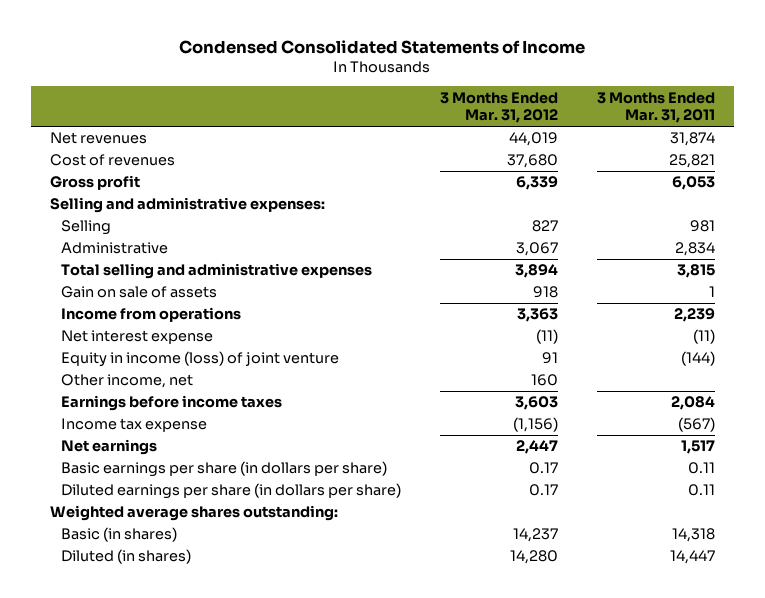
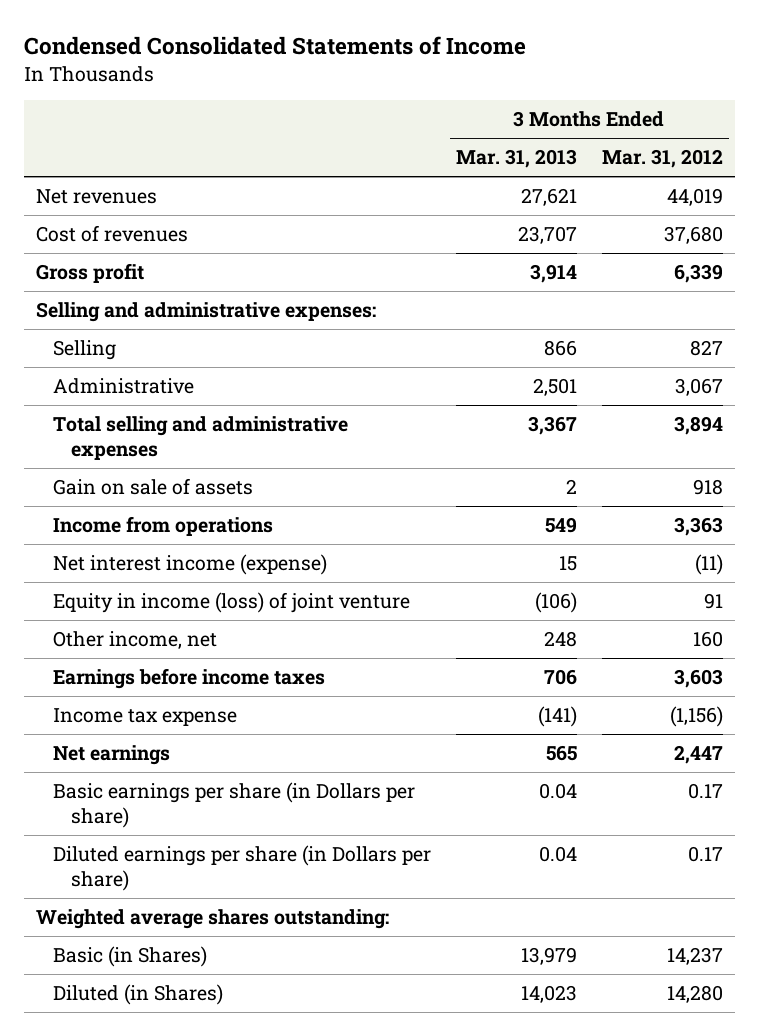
[596,91,715,123] 3 Months Ended Mar. 31, 2011 -> none
none -> [456,149,578,169] Mar. 31, 2013
[61,330,214,345] Net interest expense -> [53,554,328,576] Net interest income (expense)
[61,461,388,478] Basic earnings per share (in dollars per share) -> [53,782,416,829] Basic earnings per share (in Dollars per share)
[61,483,402,500] Diluted earnings per share (in dollars per share) -> [53,845,432,892] Diluted earnings per share (in Dollars per share)
[61,527,178,543] Basic (in shares) -> [53,946,208,968] Basic (in Shares)
[61,549,192,565] Diluted (in shares) -> [53,984,224,1006] Diluted (in Shares)

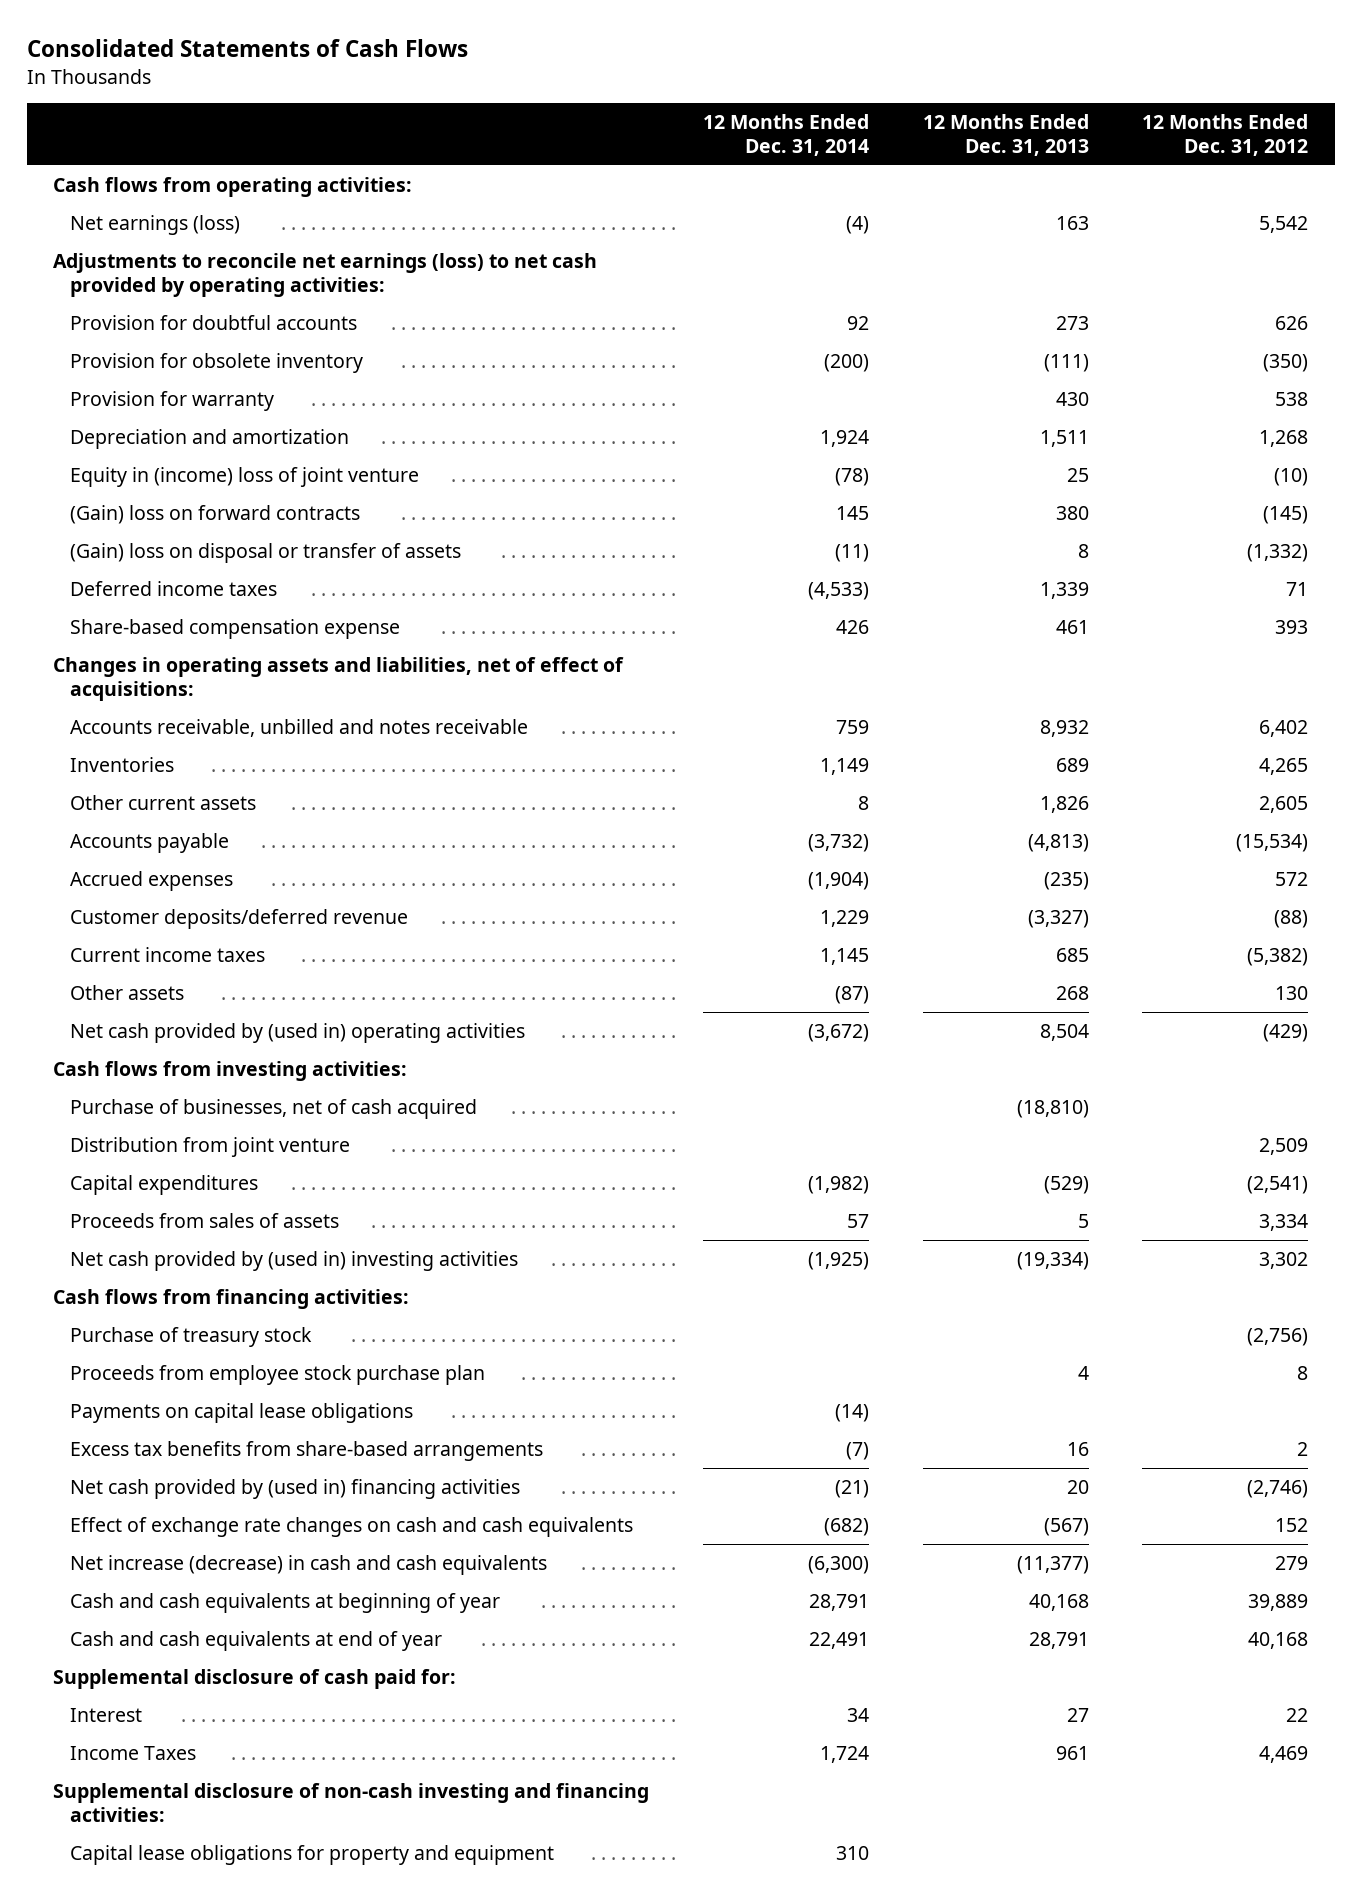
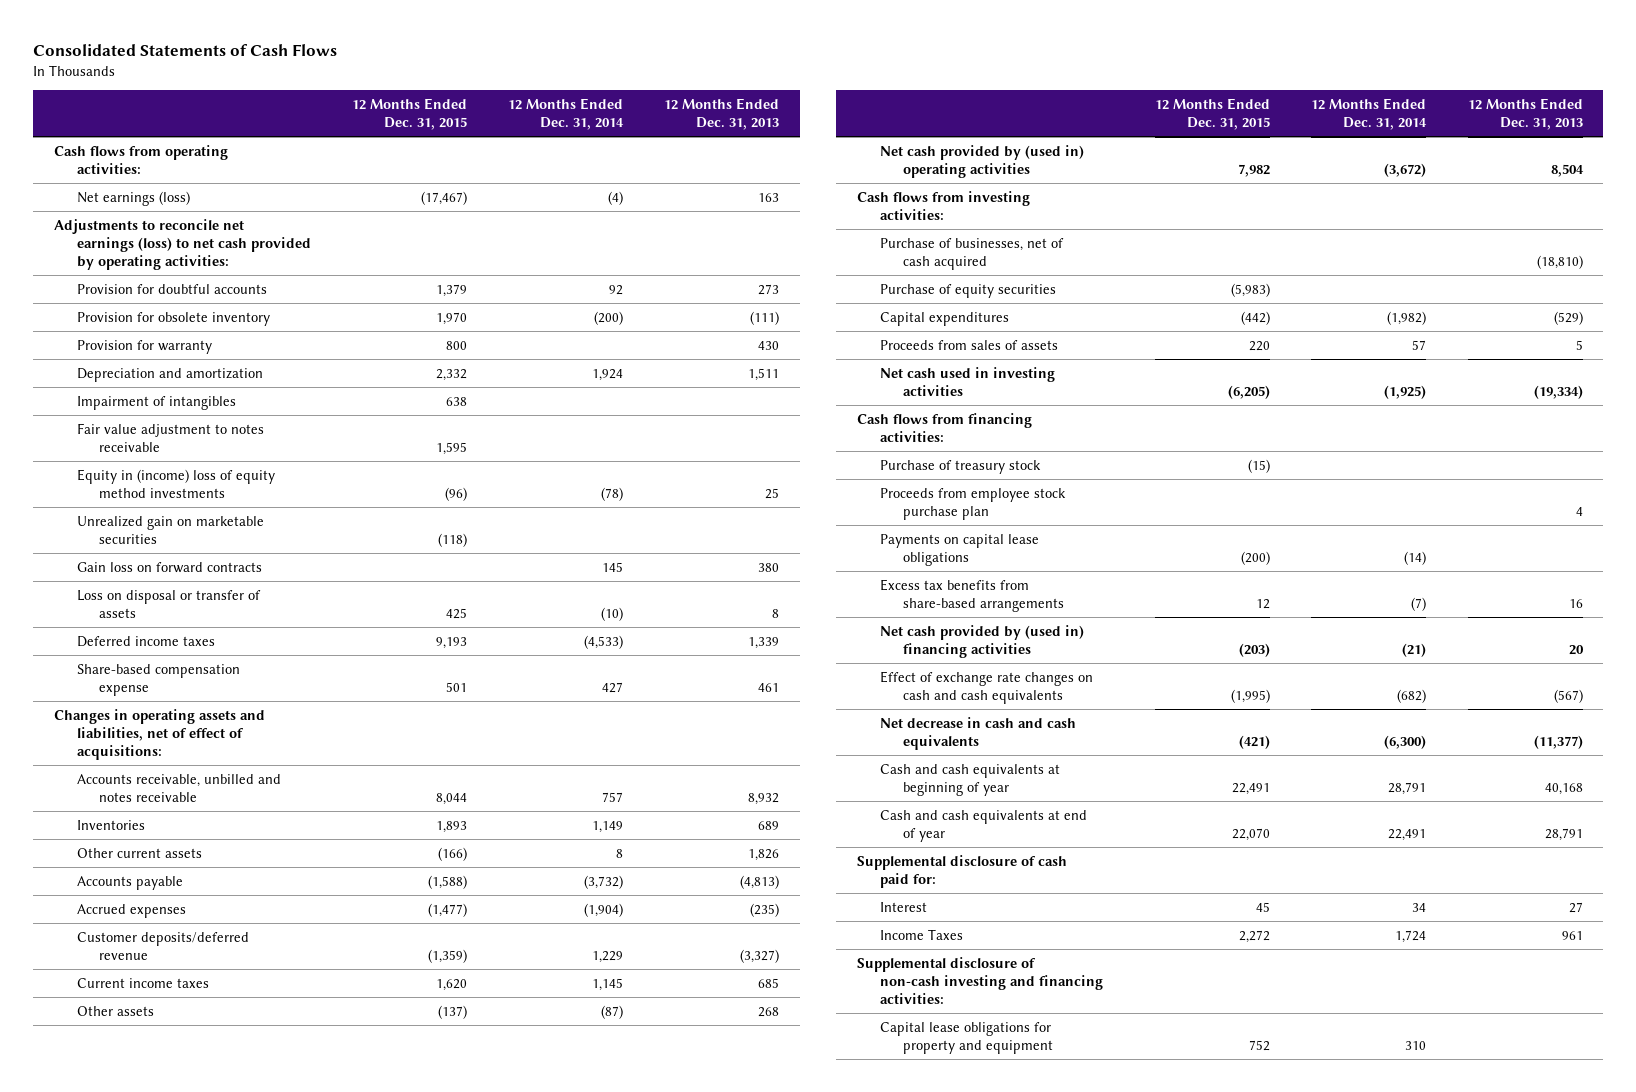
[1142,114,1309,156] 12 Months Ended Dec. 31, 2012 -> none
none -> [351,98,467,131] 12 Months Ended Dec. 31, 2015
none -> [76,395,236,410] Impairment of intangibles
none -> [76,422,264,452] Fair value adjustment to notes receivable
[69,467,419,488] Equity in (income) loss of joint venture -> [76,468,275,498] Equity in (income) loss of equity method investments
none -> [76,515,264,544] Unrealized gain on marketable securities
[69,505,360,525] (Gain) loss on forward contracts -> [76,561,262,573] Gain loss on forward contracts
[69,543,461,564] (Gain) loss on disposal or transfer of assets -> [76,589,261,618] Loss on disposal or transfer of assets
[835,544,870,563] (11) -> [600,606,623,621] (10)
[836,620,870,635] 426 -> [601,681,623,693] 427
[836,720,870,735] 759 -> [601,791,623,802] 757
[69,1137,350,1158] Distribution from joint venture -> none
none -> [879,283,1056,298] Purchase of equity securities
[69,1251,518,1272] Net cash provided by (used in) investing activities -> [879,366,1055,396] Net cash used in investing activities
[69,1555,547,1576] Net increase (decrease) in cash and cash equivalents -> [879,716,1076,750] Net decrease in cash and cash equivalents

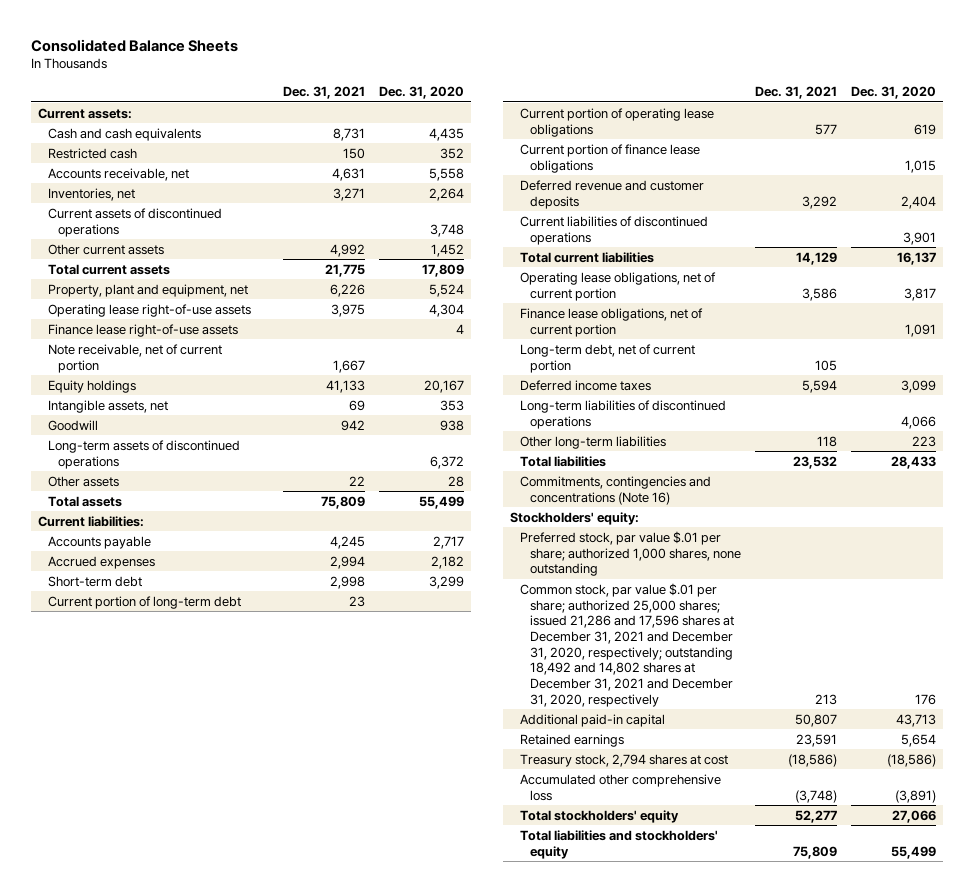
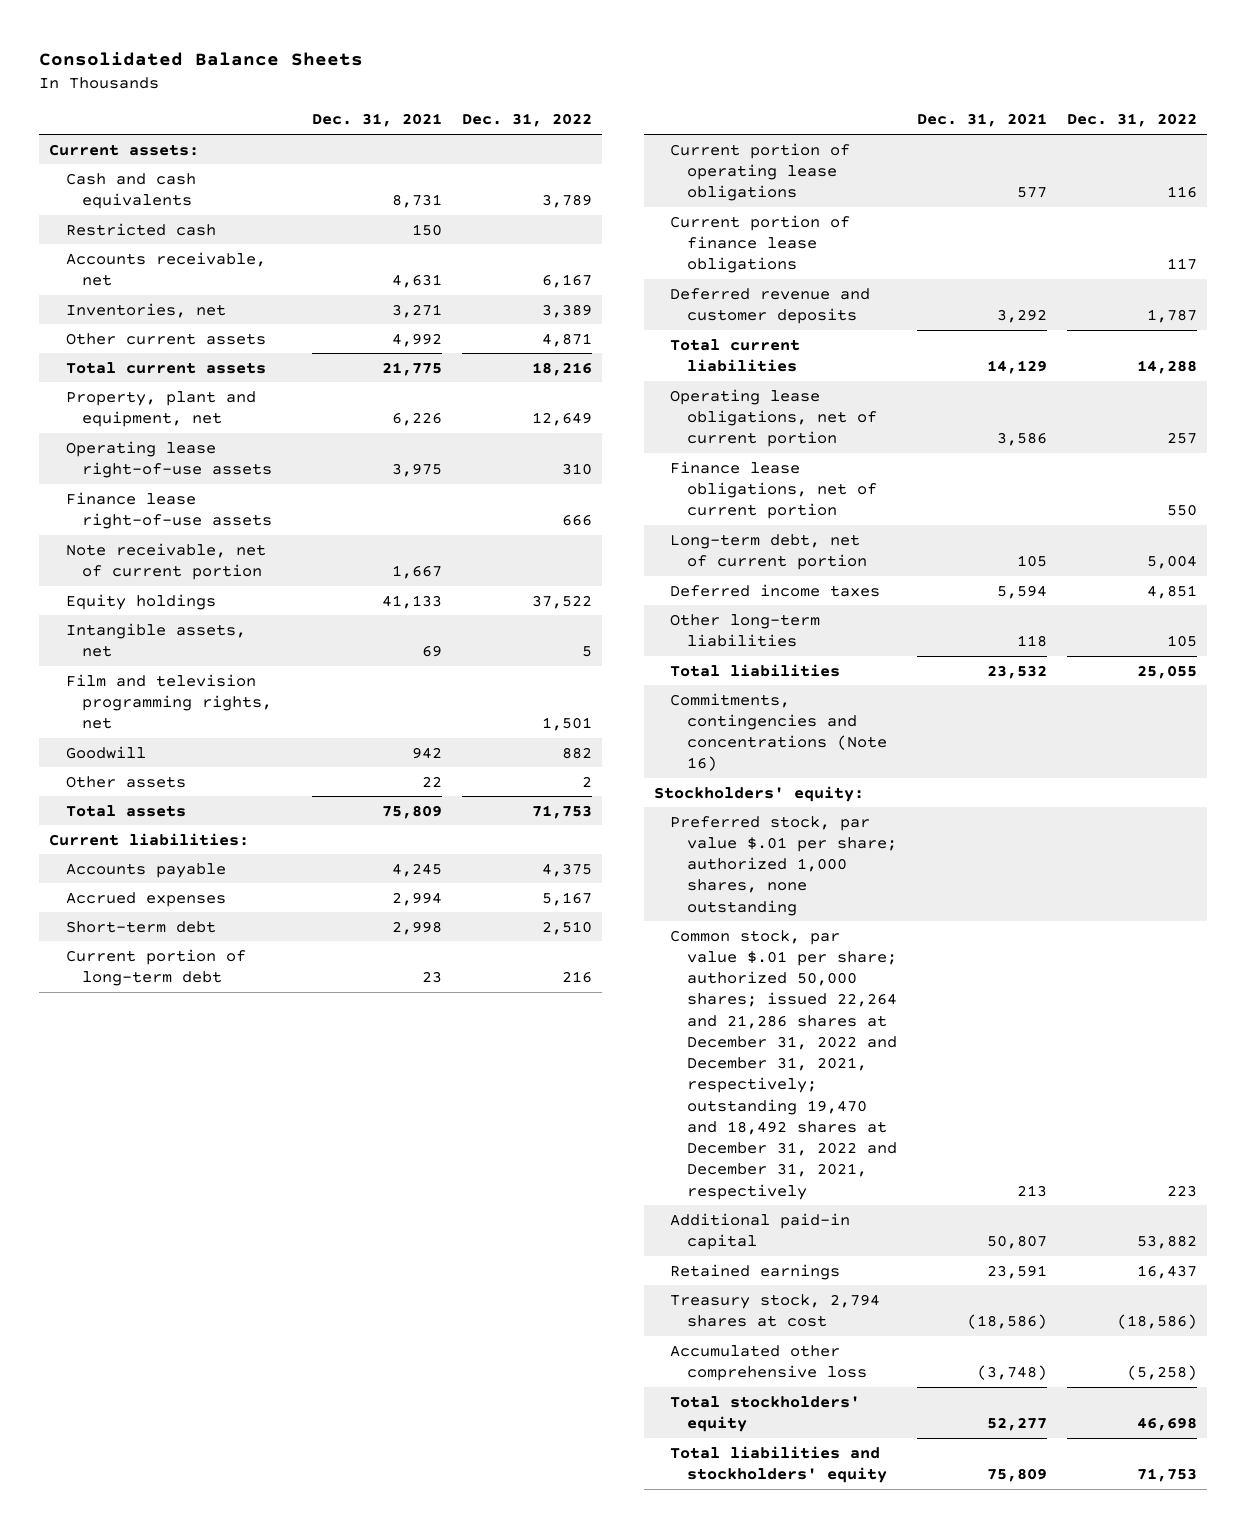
[378,86,464,100] Dec. 31, 2020 -> none
none -> [461,113,592,128] Dec. 31, 2022
[47,207,222,237] Current assets of discontinued operations -> none
none -> [65,673,272,730] Film and television programming rights, net
[47,439,240,469] Long-term assets of discontinued operations -> none
[519,215,708,245] Current liabilities of discontinued operations -> none
[519,399,726,429] Long-term liabilities of discontinued operations -> none
[519,582,734,707] Common stock, par value $.01 per share; authorized 25,000 shares; issued 21,286 and 17,596 shares at December 31, 2021 and December 31, 2020, respectively; outstanding 18,492 and 14,802 shares at December 31, 2021 and December 31, 2020, respectively -> [670,929,897,1200] Common stock, par value $.01 per share; authorized 50,000 shares; issued 22,264 and 21,286 shares at December 31, 2022 and December 31, 2021, respectively; outstanding 19,470 and 18,492 shares at December 31, 2022 and December 31, 2021, respectively

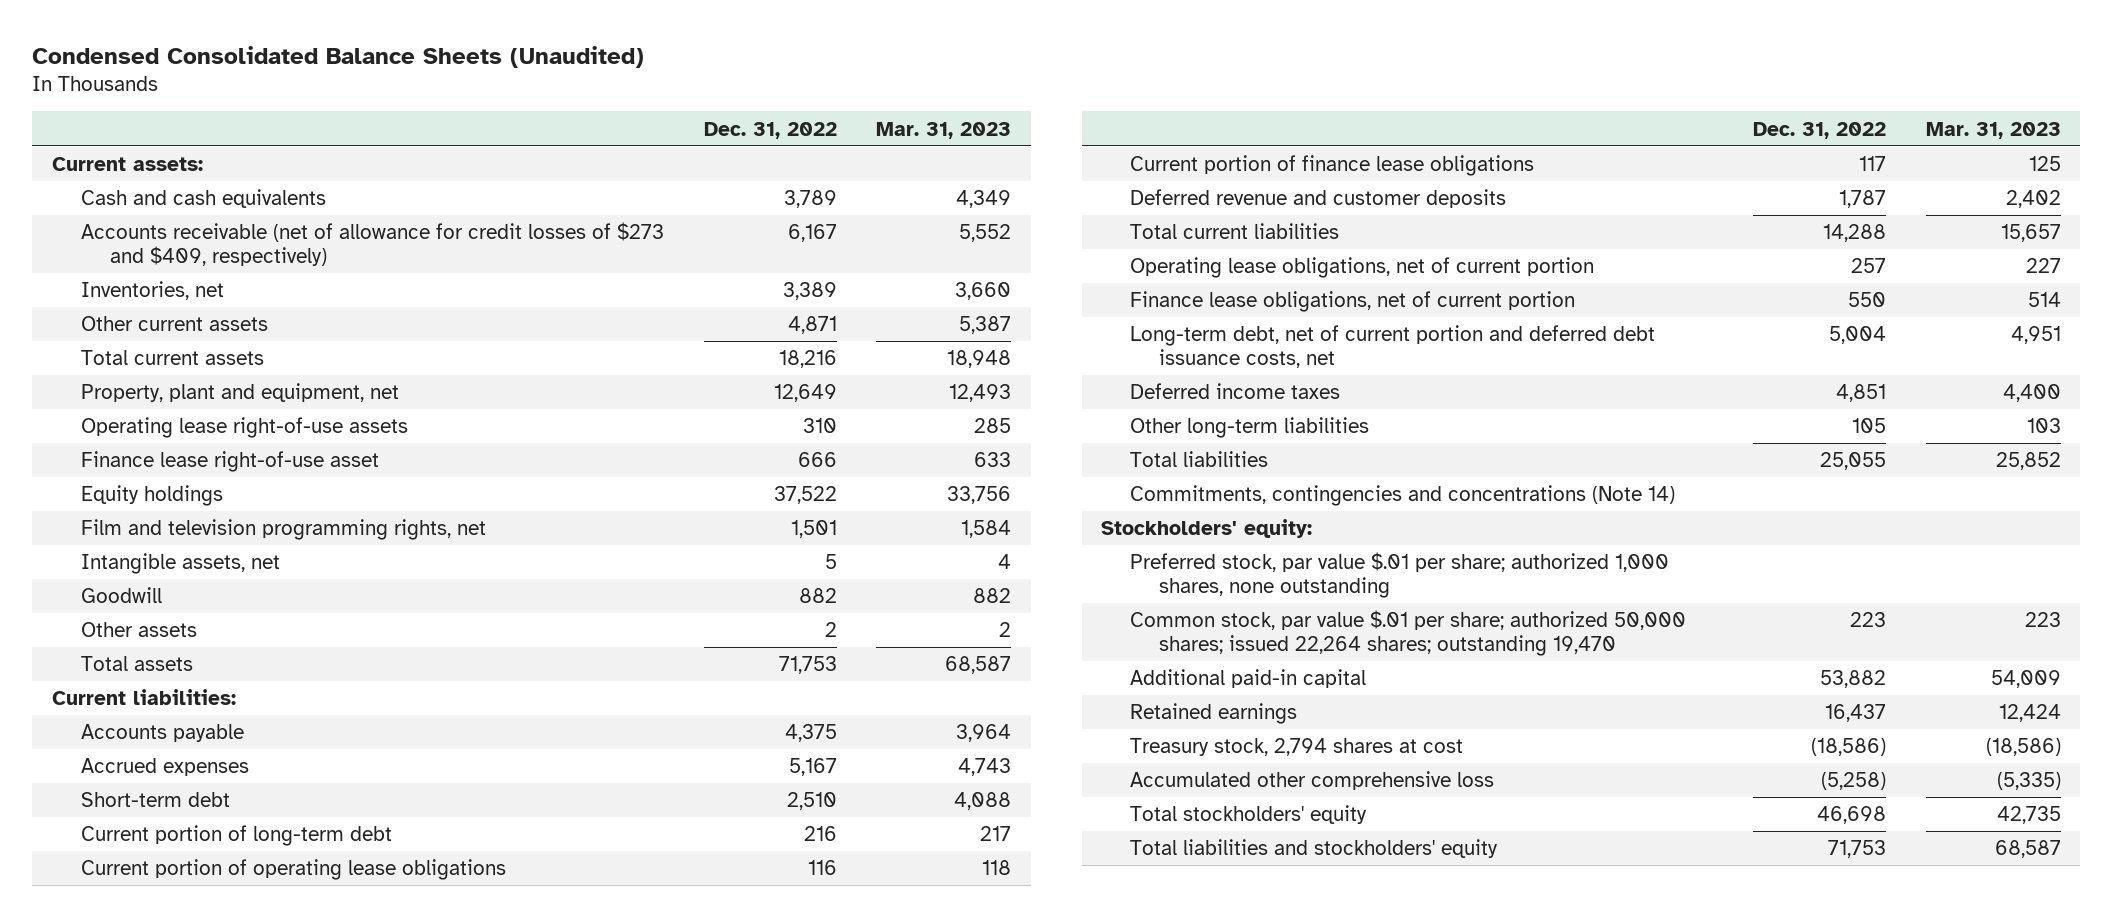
[39,52,364,67] Consolidated Balance Sheets -> [32,45,645,68] Condensed Consolidated Balance Sheets (Unaudited)
[311,113,442,128] Dec. 31, 2021 -> none
none -> [876,121,1012,139] Mar. 31, 2023
[65,222,216,236] Restricted cash -> none
[65,251,266,286] Accounts receivable, net -> [80,222,664,267] Accounts receivable (net of allowance for credit losses of $273 and $409, respectively)
[65,542,266,580] Note receivable, net of current portion -> none
[65,491,272,529] Finance lease right-of-use assets -> [80,451,379,473] Finance lease right-of-use asset
[65,622,246,657] Intangible assets, net -> [80,553,280,575] Intangible assets, net
[670,533,867,570] Long-term debt, net of current portion -> [1130,325,1656,369] Long-term debt, net of current portion and deferred debt issuance costs, net
[670,692,887,772] Commitments, contingencies and concentrations (Note 16) -> [1130,485,1676,507] Commitments, contingencies and concentrations (Note 14)
[670,929,897,1200] Common stock, par value $.01 per share; authorized 50,000 shares; issued 22,264 and 21,286 shares at December 31, 2022 and December 31, 2021, respectively; outstanding 19,470 and 18,492 shares at December 31, 2022 and December 31, 2021, respectively -> [1130,610,1687,657] Common stock, par value $.01 per share; authorized 50,000 shares; issued 22,264 shares; outstanding 19,470

